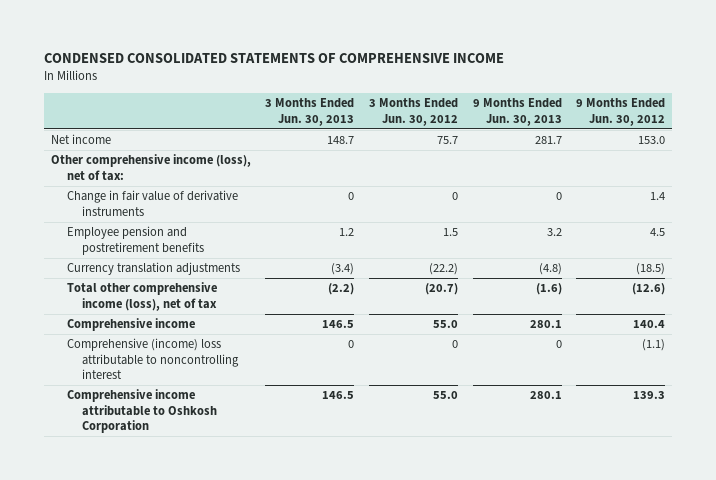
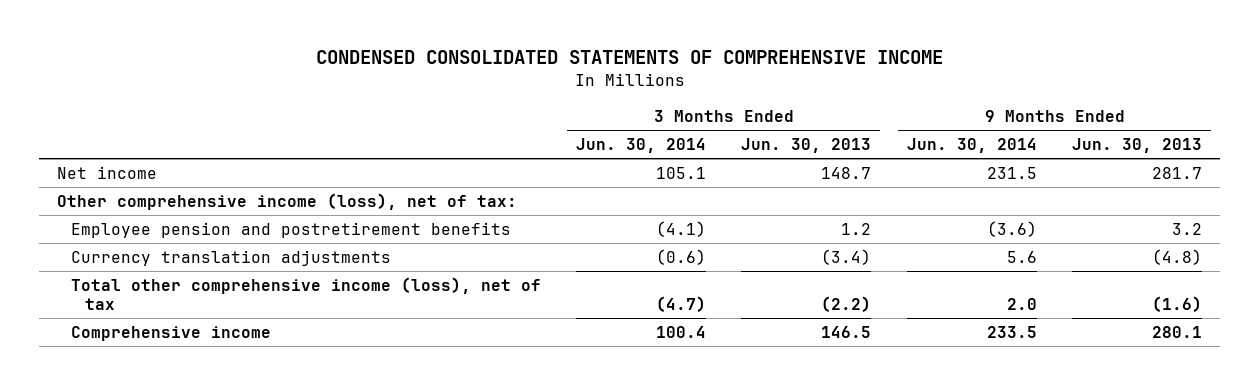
[369,98,459,126] 3 Months Ended Jun. 30, 2012 -> none
[576,98,666,126] 9 Months Ended Jun. 30, 2012 -> none
none -> [576,138,707,154] Jun. 30, 2014
none -> [906,138,1037,154] Jun. 30, 2014
[66,190,238,216] Change in fair value of derivative instruments -> none
[66,338,240,379] Comprehensive (income) loss attributable to noncontrolling interest -> none
[66,389,218,433] Comprehensive income attributable to Oshkosh Corporation -> none

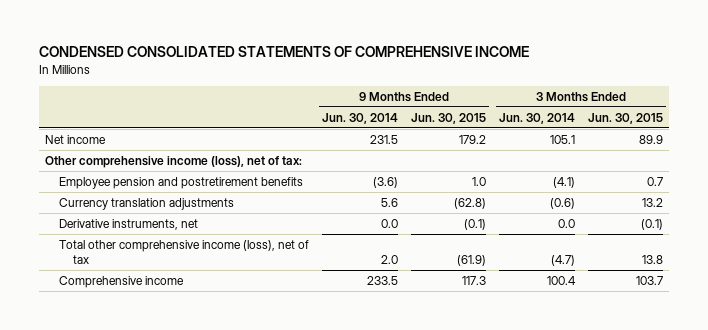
[741,138,872,154] Jun. 30, 2013 -> none
[1072,138,1203,154] Jun. 30, 2013 -> none
none -> [411,112,487,124] Jun. 30, 2015
none -> [587,112,663,124] Jun. 30, 2015
none -> [59,218,199,230] Derivative instruments, net

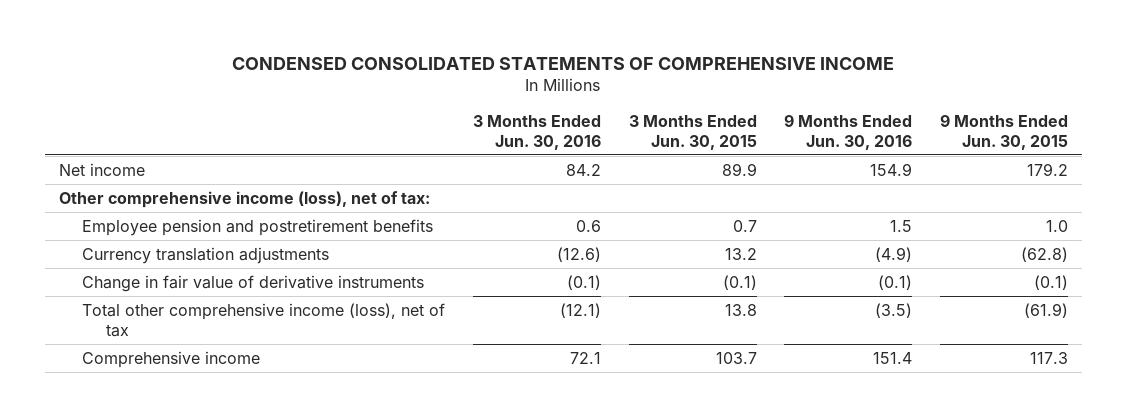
[322,112,399,124] Jun. 30, 2014 -> none
[499,112,576,124] Jun. 30, 2014 -> none
none -> [473,114,602,150] 3 Months Ended Jun. 30, 2016
none -> [784,113,913,150] 9 Months Ended Jun. 30, 2016
[59,218,199,230] Derivative instruments, net -> [82,274,425,292] Change in fair value of derivative instruments

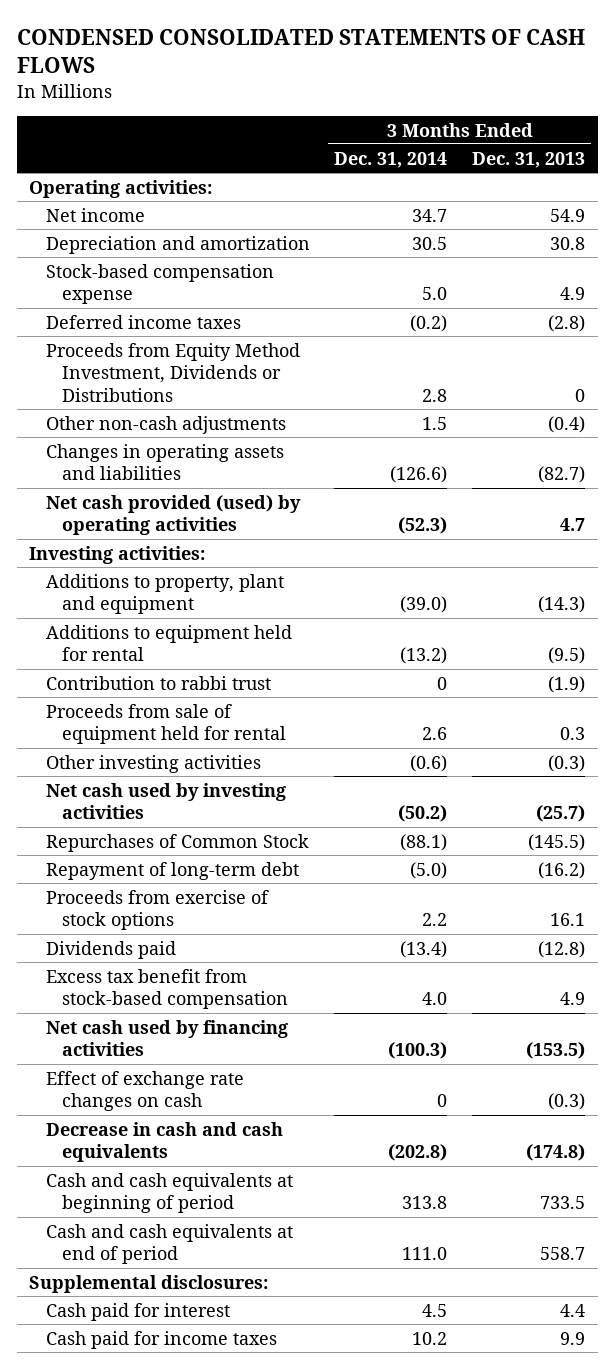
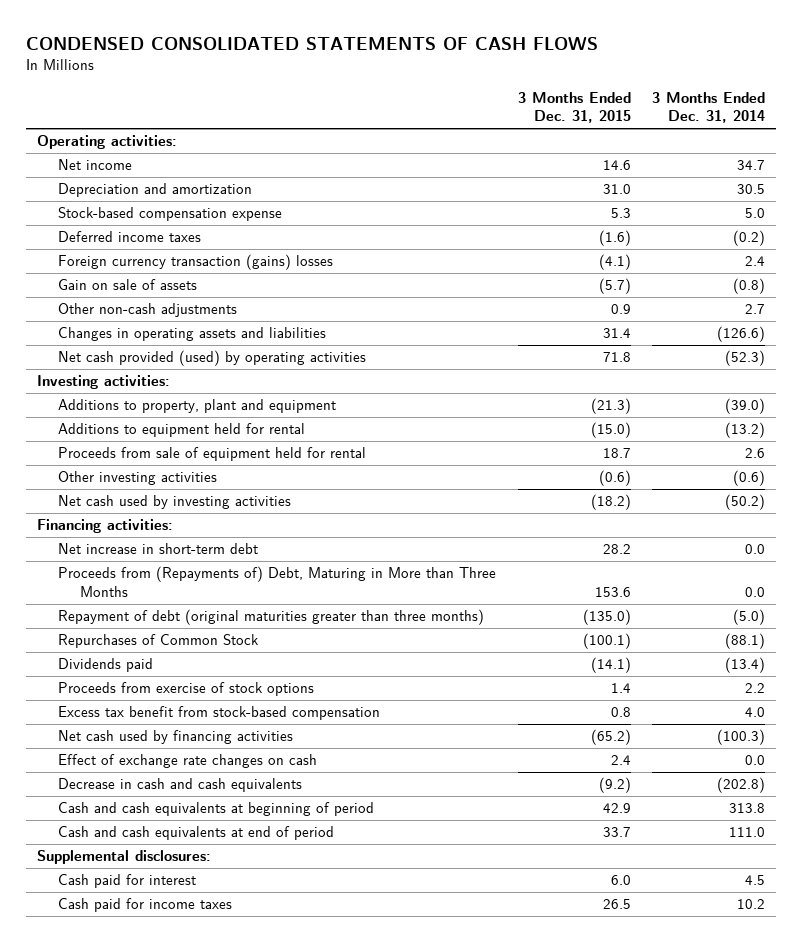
[472,151,586,168] Dec. 31, 2013 -> none
none -> [517,91,631,124] 3 Months Ended Dec. 31, 2015
[45,342,300,402] Proceeds from Equity Method Investment, Dividends or Distributions -> none
none -> [58,254,334,271] Foreign currency transaction (gains) losses
none -> [58,279,198,291] Gain on sale of assets
[422,416,448,430] 1.5 -> [745,304,766,315] 2.7
[45,675,271,690] Contribution to rabbi trust -> none
none -> [36,519,173,534] Financing activities:
none -> [58,543,259,555] Net increase in short-term debt
none -> [58,566,497,598] Proceeds from (Repayments of) Debt, Maturing in More than Three Months
none -> [58,609,485,626] Repayment of debt (original maturities greater than three months)
[45,861,299,880] Repayment of long-term debt -> none
[45,889,269,931] Proceeds from exercise of stock options -> [58,682,315,697] Proceeds from exercise of stock options
[437,1094,448,1108] 0 -> [745,755,766,766] 0.0

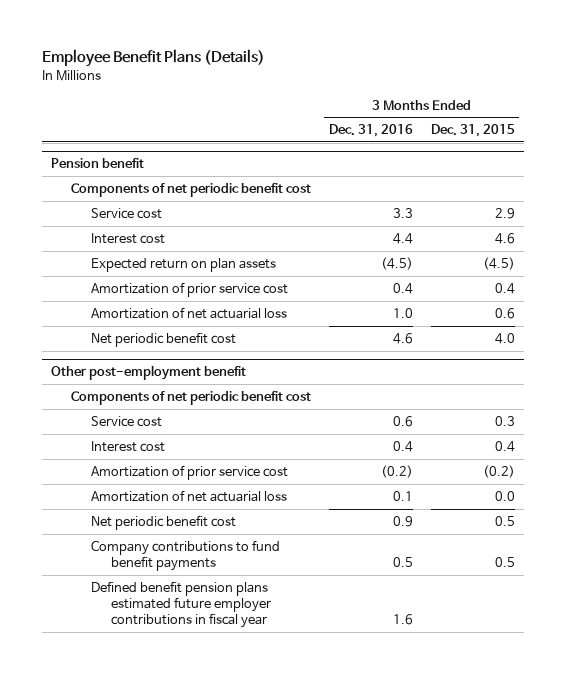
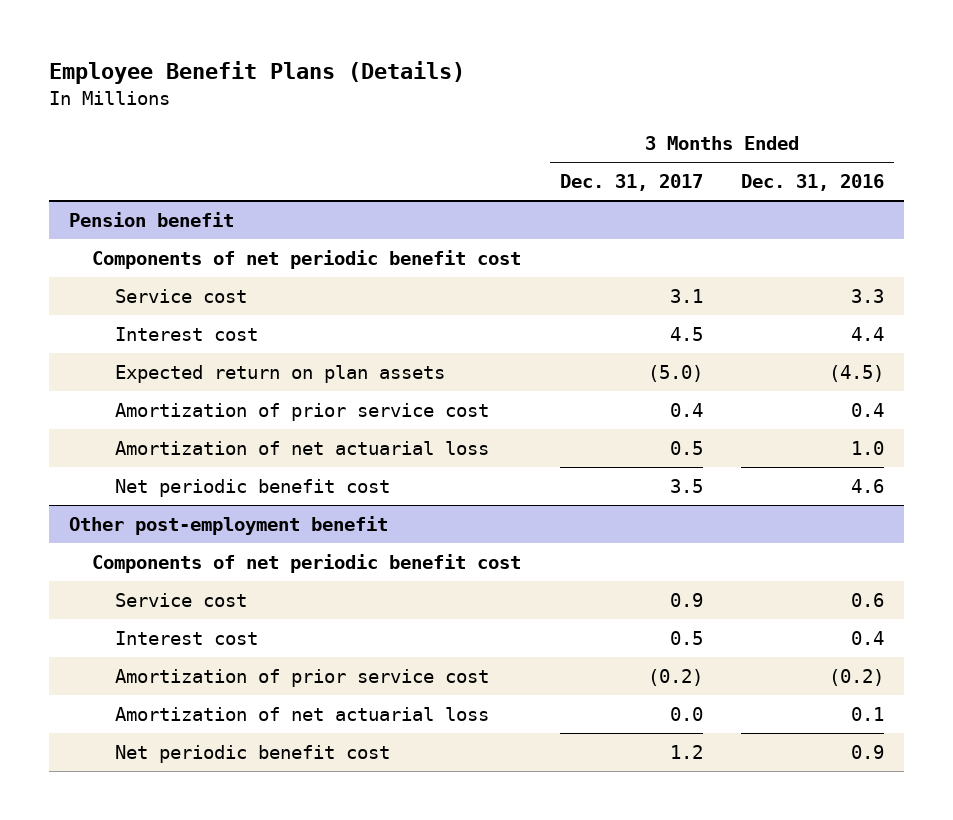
[430,124,515,138] Dec. 31, 2015 -> none
none -> [559,174,703,192] Dec. 31, 2017
[90,540,280,572] Company contributions to fund benefit payments -> none
[90,581,271,629] Defined benefit pension plans estimated future employer contributions in fiscal year -> none

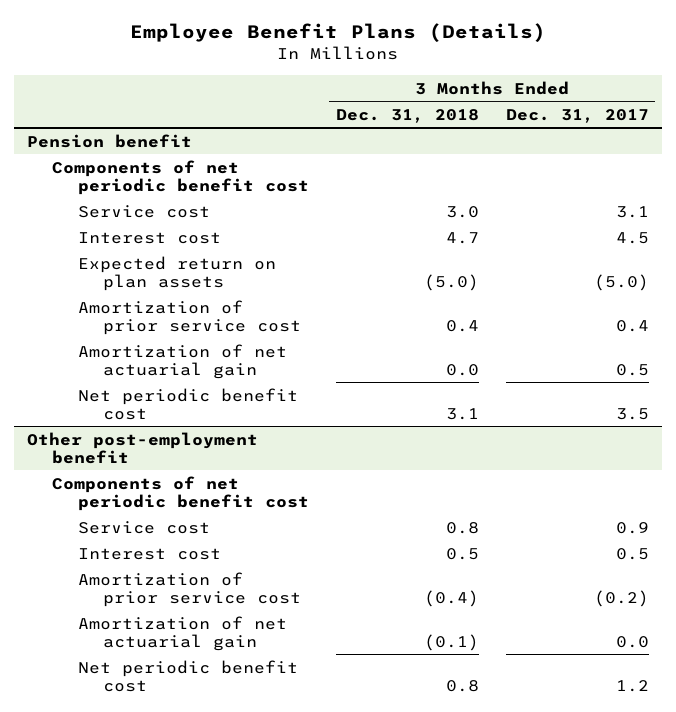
[741,174,885,192] Dec. 31, 2016 -> none
none -> [335,108,479,123] Dec. 31, 2018
[114,441,489,456] Amortization of net actuarial loss -> [77,343,287,379] Amortization of net actuarial gain
[114,707,489,722] Amortization of net actuarial loss -> [77,615,287,651] Amortization of net actuarial gain

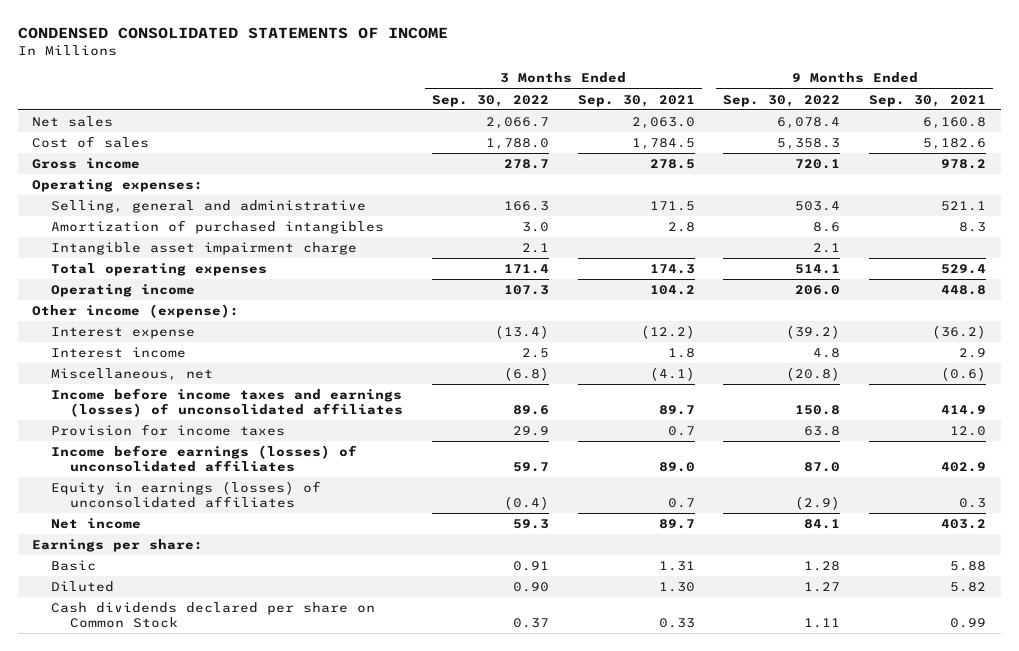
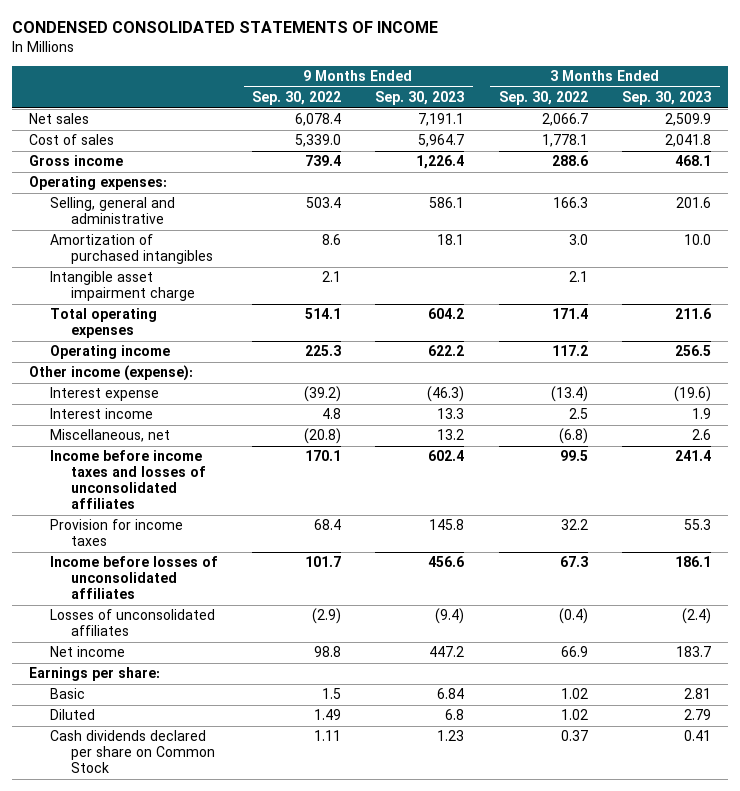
[577,94,695,107] Sep. 30, 2021 -> none
[869,94,987,107] Sep. 30, 2021 -> none
none -> [375,91,465,106] Sep. 30, 2023
none -> [622,91,712,106] Sep. 30, 2023
[485,138,549,151] 1,788.0 -> [541,134,588,148] 1,778.1
[777,138,841,151] 5,358.3 -> [295,134,342,148] 5,339.0
[503,159,549,170] 278.7 -> [551,155,588,167] 288.6
[795,159,841,170] 720.1 -> [305,155,342,167] 739.4
[503,285,549,296] 107.3 -> [551,345,588,357] 117.2
[795,285,841,296] 206.0 -> [305,345,342,357] 225.3
[51,388,404,417] Income before income taxes and earnings (losses) of unconsolidated affiliates -> [49,450,206,510] Income before income taxes and losses of unconsolidated affiliates
[512,404,549,415] 89.6 -> [559,450,588,462] 99.5
[795,404,841,415] 150.8 -> [305,450,342,462] 170.1
[512,426,549,437] 29.9 -> [560,519,588,531] 32.2
[804,426,841,437] 63.8 -> [314,519,342,531] 68.4
[51,445,358,472] Income before earnings (losses) of unconsolidated affiliates -> [49,556,218,600] Income before losses of unconsolidated affiliates
[512,461,549,472] 59.7 -> [559,556,588,568] 67.3
[804,461,841,472] 87.0 -> [305,556,342,568] 101.7
[51,481,322,508] Equity in earnings (losses) of unconsolidated affiliates -> [49,609,215,637] Losses of unconsolidated affiliates
[512,519,549,530] 59.3 -> [560,646,588,658] 66.9
[804,519,841,530] 84.1 -> [314,646,342,658] 98.8
[512,561,549,572] 0.91 -> [560,688,588,700] 1.02
[804,561,841,572] 1.28 -> [322,688,342,700] 1.5
[512,582,549,593] 0.90 -> [560,709,588,721] 1.02
[804,582,841,593] 1.27 -> [314,709,342,721] 1.49

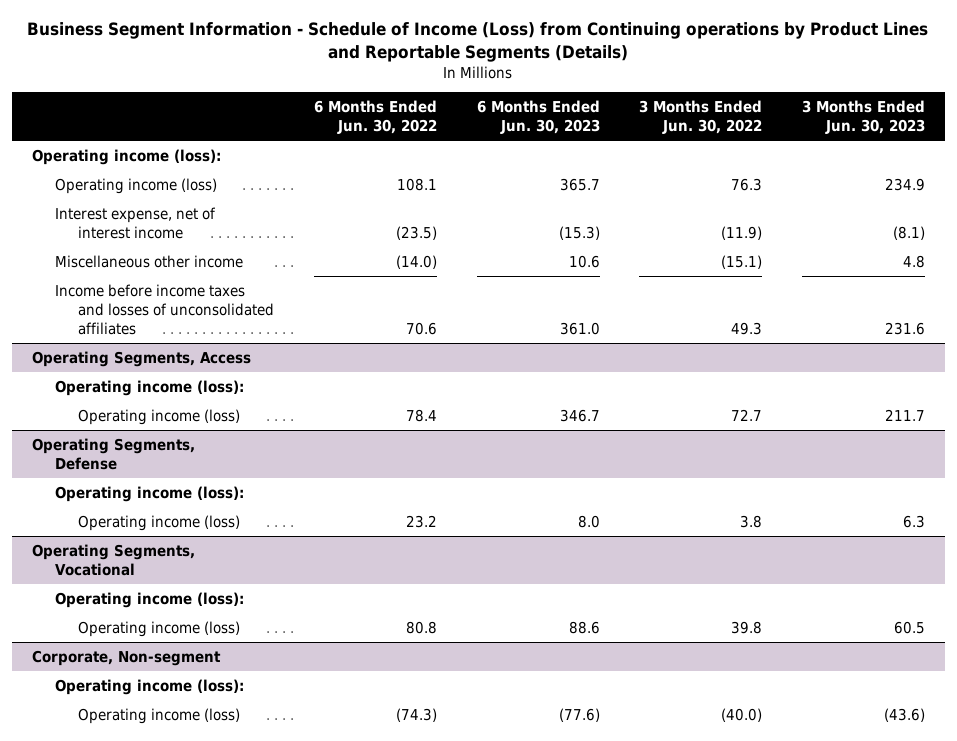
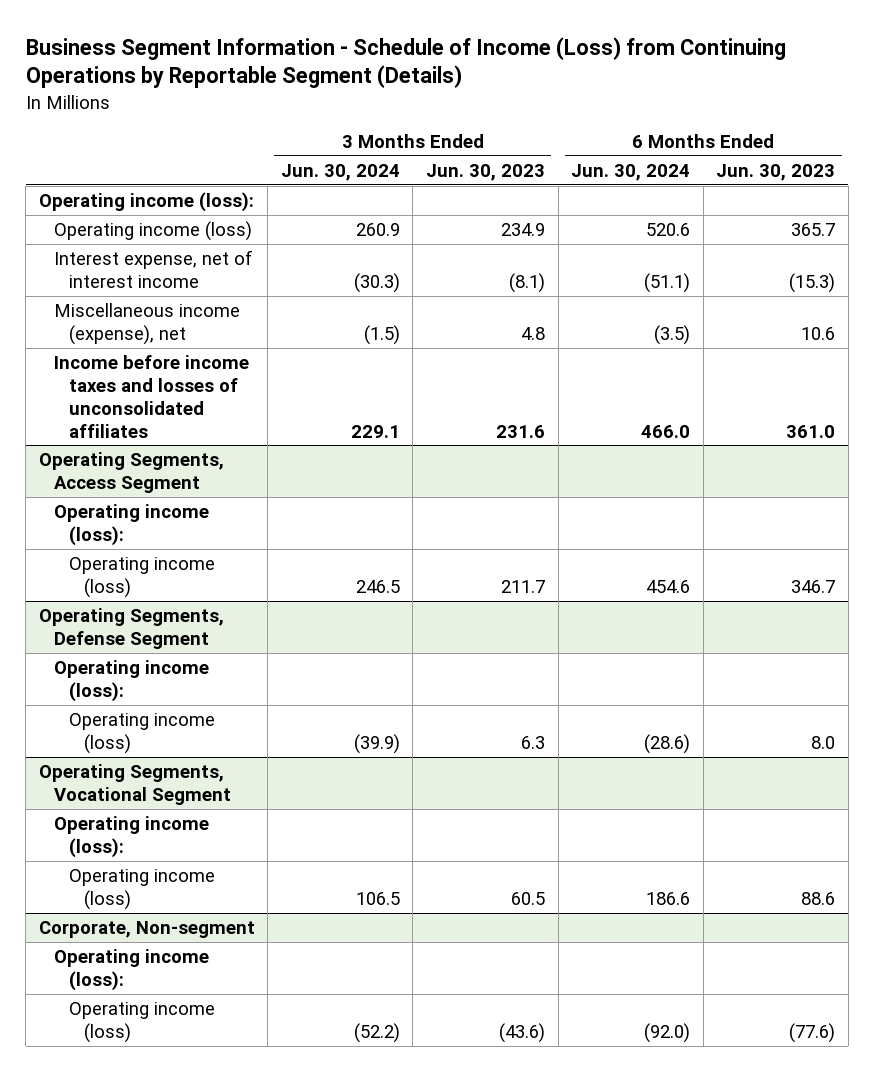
[27,22,929,62] Business Segment Information - Schedule of Income (Loss) from Continuing operations by Product Lines and Reportable Segments (Details) -> [25,36,786,89] Business Segment Information - Schedule of Income (Loss) from Continuing Operations by Reportable Segment (Details)
[314,100,438,134] 6 Months Ended Jun. 30, 2022 -> none
[639,100,763,134] 3 Months Ended Jun. 30, 2022 -> none
none -> [280,163,400,181] Jun. 30, 2024
none -> [571,163,691,181] Jun. 30, 2024
[55,254,244,268] Miscellaneous other income -> [53,302,240,345] Miscellaneous income (expense), net
[32,350,252,367] Operating Segments, Access -> [38,451,224,493] Operating Segments, Access Segment
[32,437,196,470] Operating Segments, Defense -> [38,607,224,649] Operating Segments, Defense Segment
[32,543,196,576] Operating Segments, Vocational -> [38,763,231,805] Operating Segments, Vocational Segment

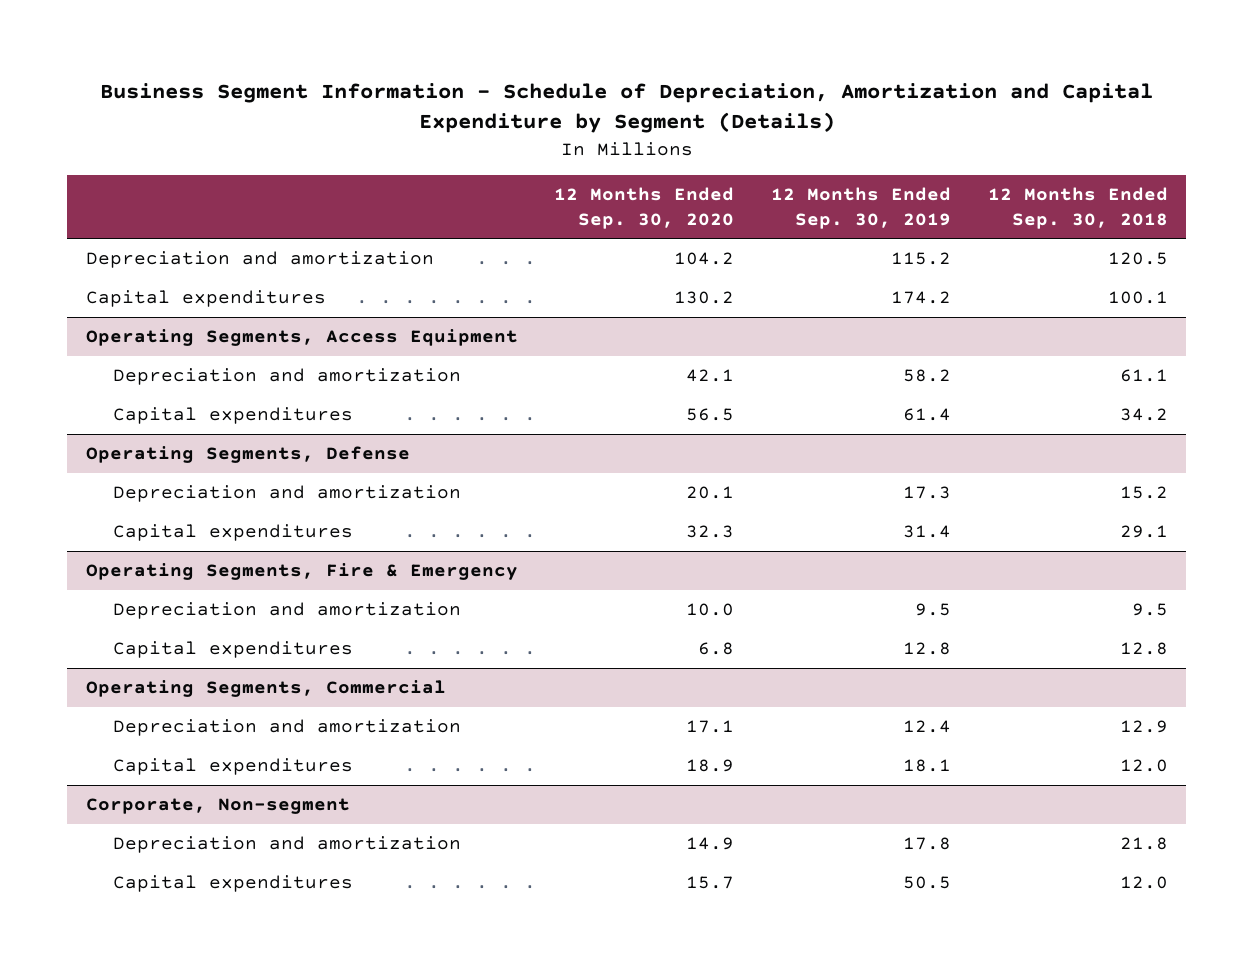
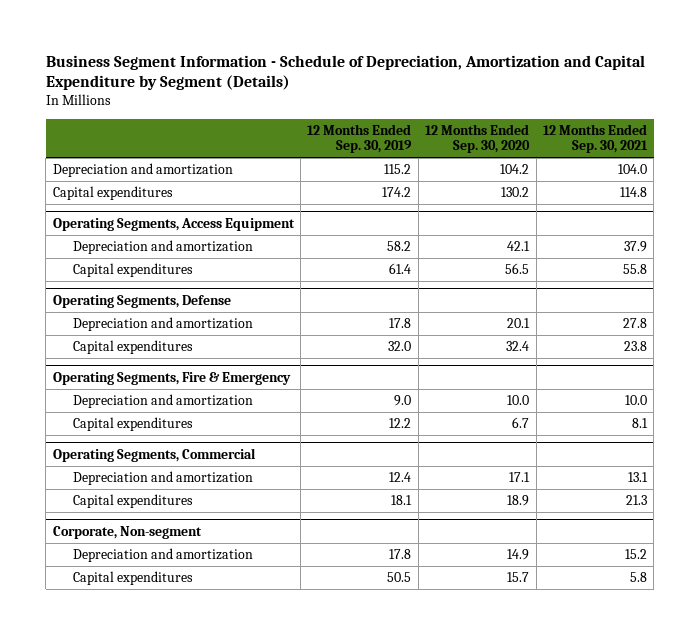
[987,186,1168,229] 12 Months Ended Sep. 30, 2018 -> none
none -> [543,123,649,154] 12 Months Ended Sep. 30, 2021
[902,486,951,500] 17.3 -> [389,317,412,328] 17.8
[686,525,735,539] 32.3 -> [506,340,530,351] 32.4
[902,525,951,539] 31.4 -> [388,340,412,351] 32.0
[914,603,951,617] 9.5 -> [394,394,412,406] 9.0
[698,642,735,656] 6.8 -> [512,416,530,428] 6.7
[902,642,951,656] 12.8 -> [389,417,412,428] 12.2

